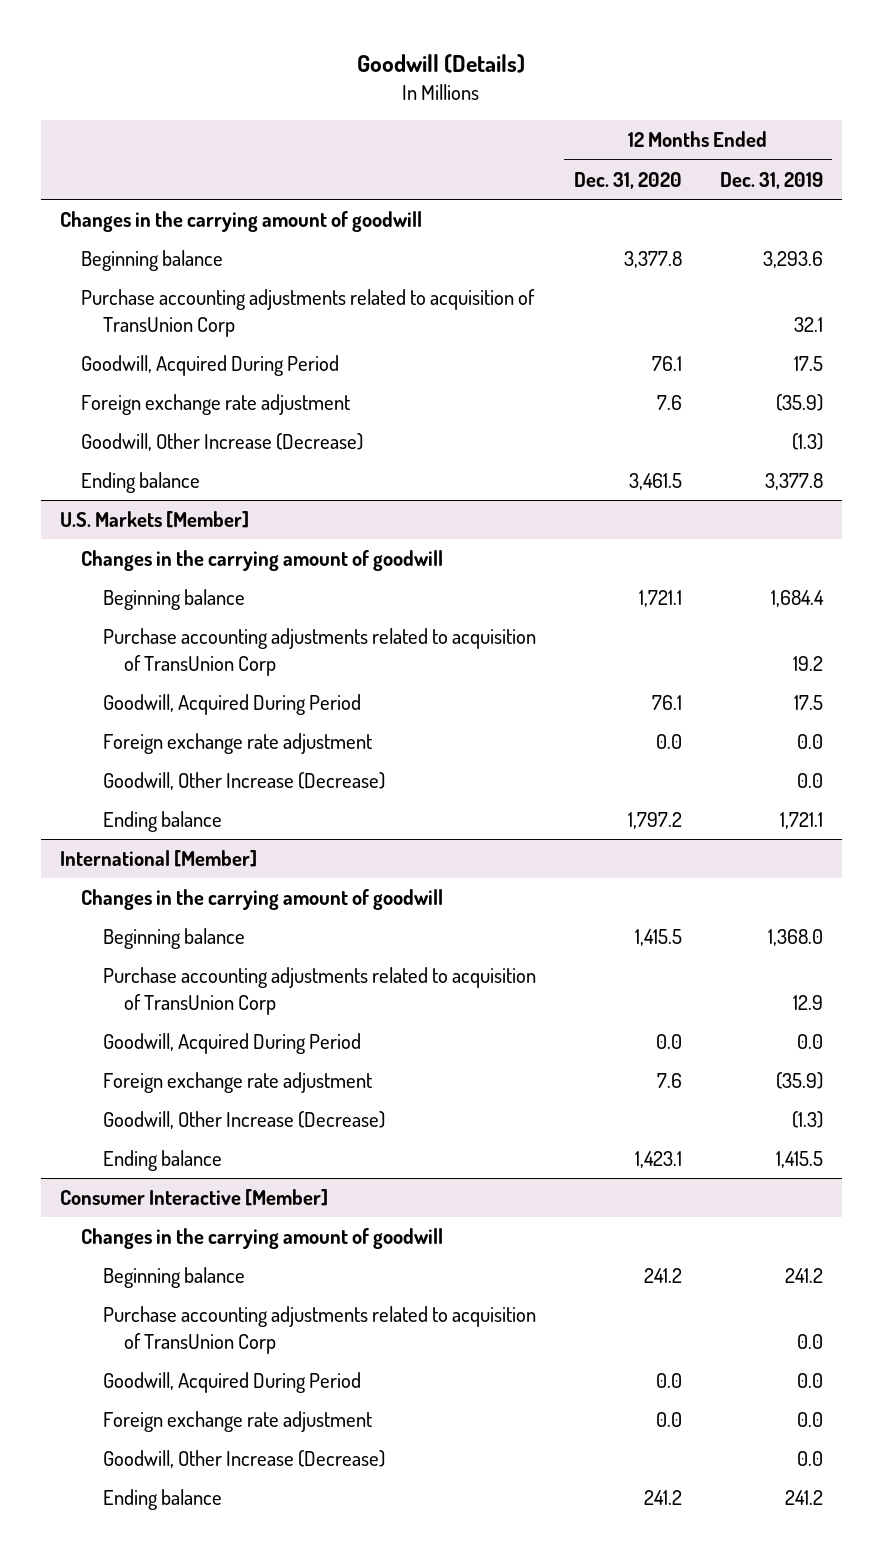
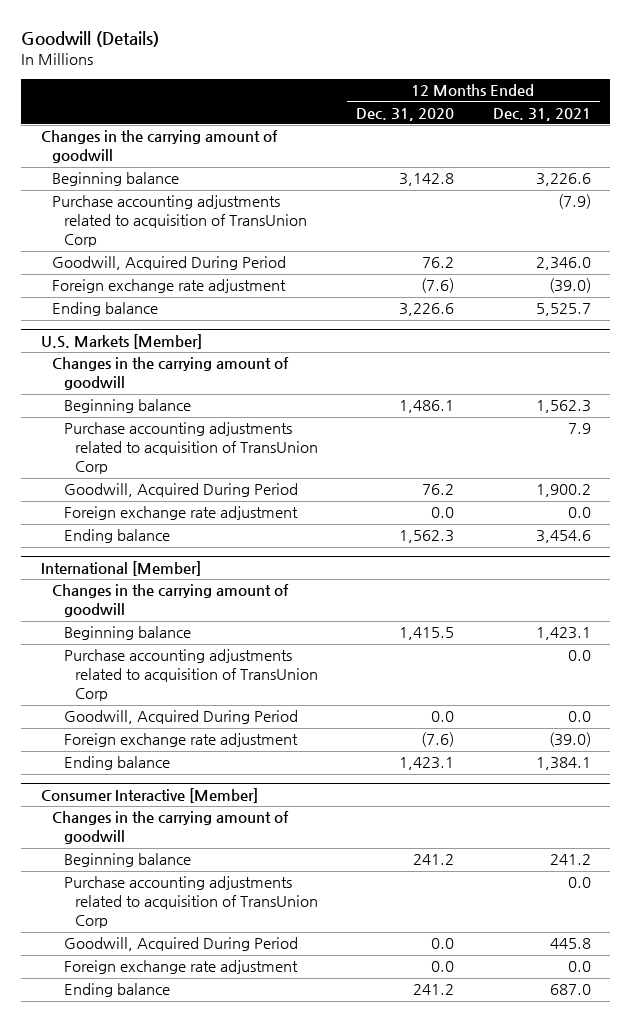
[719,171,823,189] Dec. 31, 2019 -> none
none -> [492,107,591,121] Dec. 31, 2021
[623,251,682,269] 3,377.8 -> [399,173,455,187] 3,142.8
[81,433,364,452] Goodwill, Other Increase (Decrease) -> none
[651,356,682,372] 76.1 -> [422,257,455,269] 76.2
[656,395,682,411] 7.6 -> [421,278,455,294] (7.6)
[628,473,682,491] 3,461.5 -> [399,303,455,317] 3,226.6
[638,590,682,608] 1,721.1 -> [399,400,455,414] 1,486.1
[651,695,682,711] 76.1 -> [422,484,455,496] 76.2
[102,772,385,791] Goodwill, Other Increase (Decrease) -> none
[627,812,682,830] 1,797.2 -> [399,530,455,544] 1,562.3
[102,1111,385,1130] Goodwill, Other Increase (Decrease) -> none
[656,1073,682,1089] 7.6 -> [421,732,455,748] (7.6)
[102,1450,385,1469] Goodwill, Other Increase (Decrease) -> none

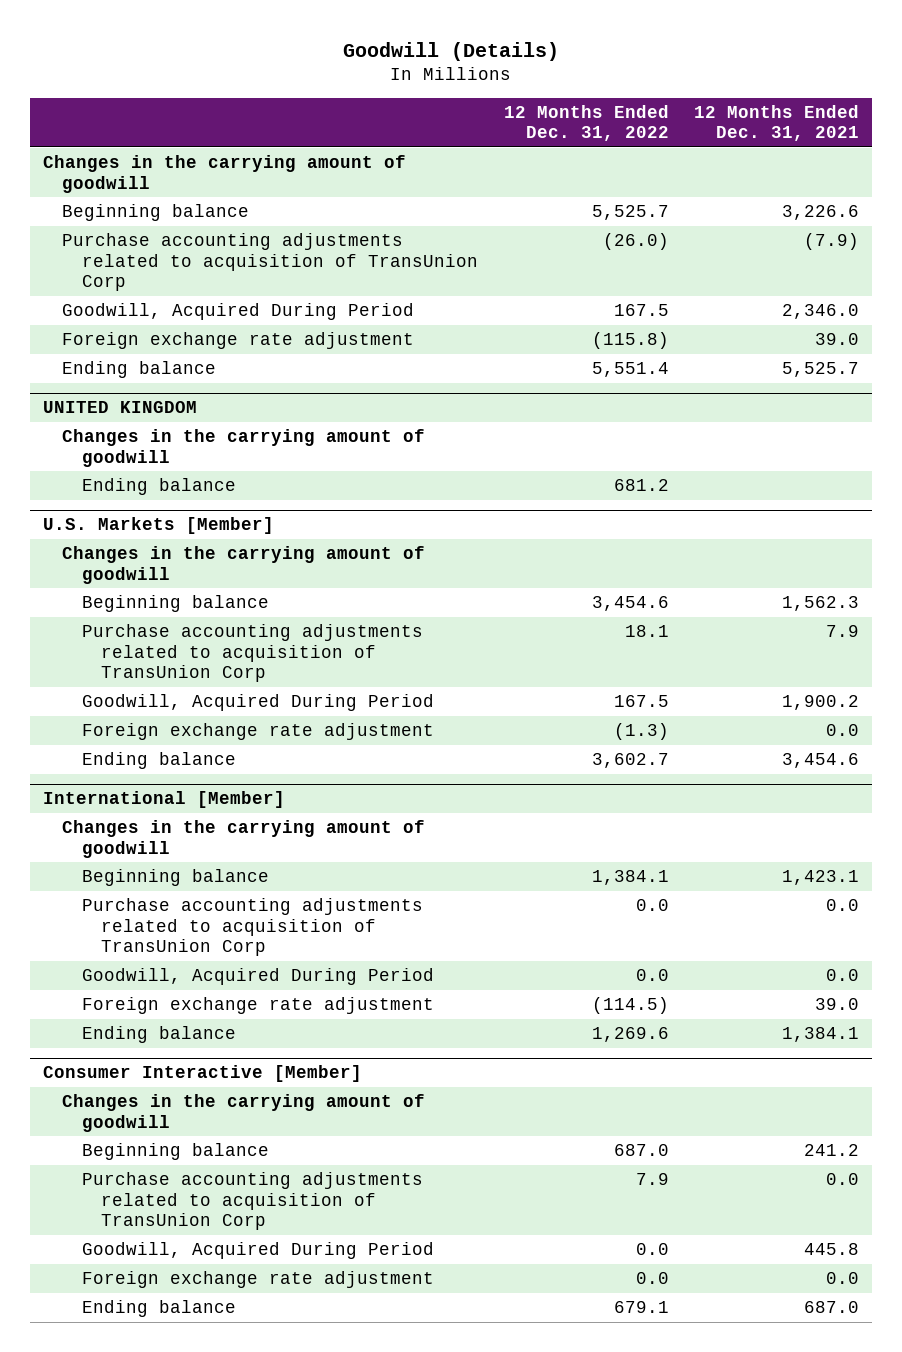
[356,107,455,121] Dec. 31, 2020 -> none
none -> [503,104,669,142] 12 Months Ended Dec. 31, 2022
[548,278,591,294] (39.0) -> [815,333,860,346] 39.0
none -> [42,401,197,414] UNITED KINGDOM
none -> [62,429,426,467] Changes in the carrying amount of goodwill
none -> [81,478,236,496] Ending balance
[548,732,591,748] (39.0) -> [815,998,860,1011] 39.0

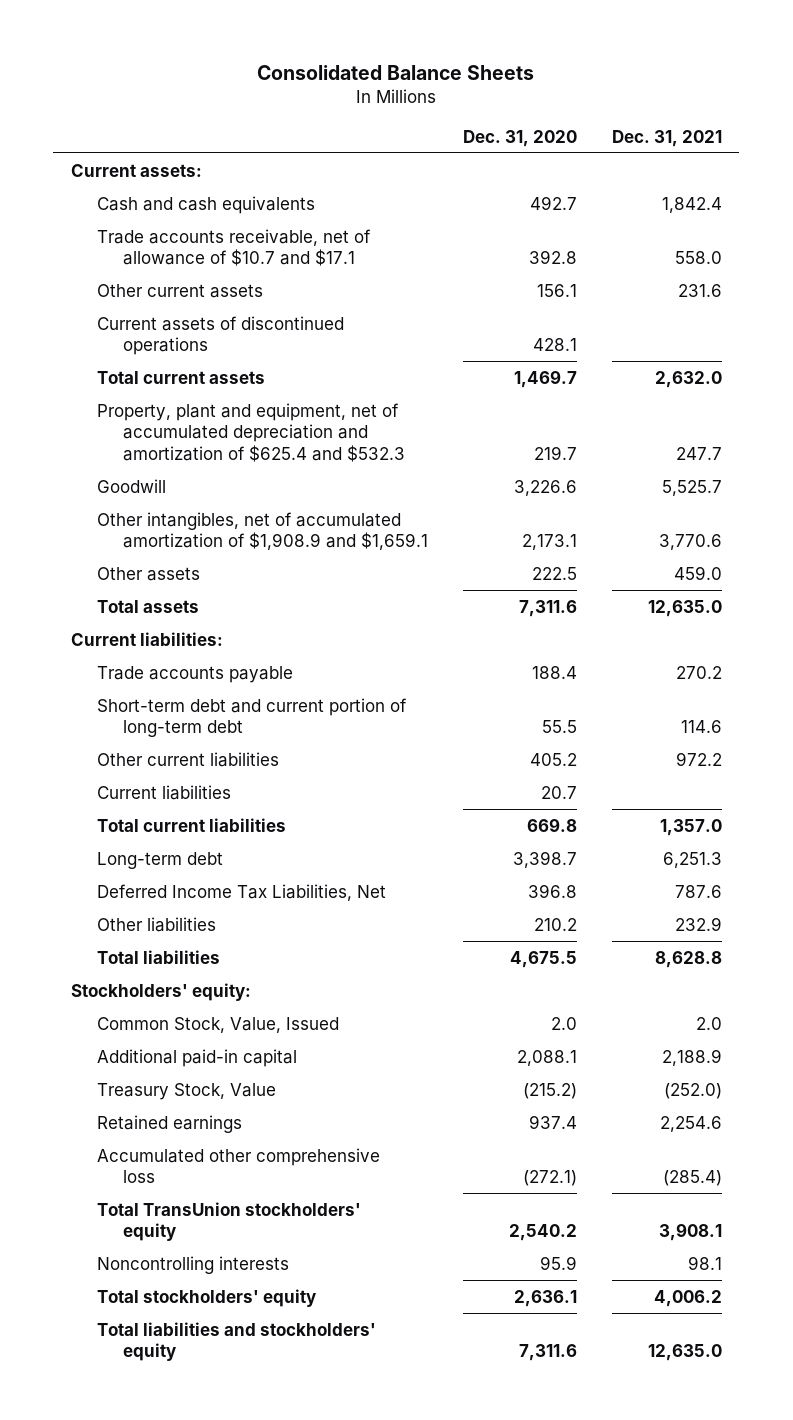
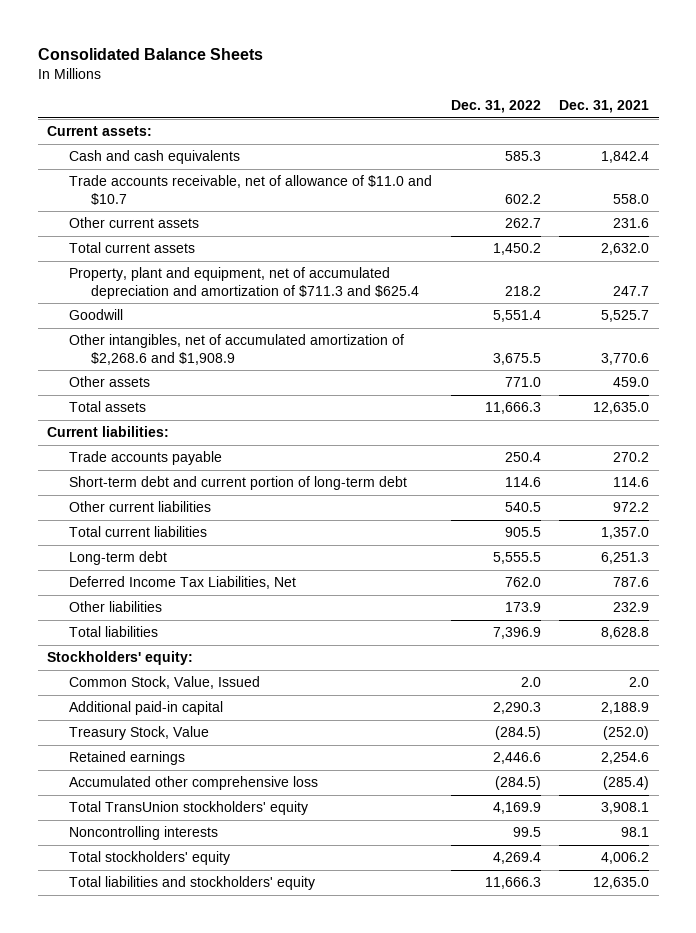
[463,129,578,147] Dec. 31, 2020 -> none
none -> [450,100,541,114] Dec. 31, 2022
[97,228,372,267] Trade accounts receivable, net of allowance of $10.7 and $17.1 -> [69,175,433,205] Trade accounts receivable, net of allowance of $11.0 and $10.7
[97,315,345,356] Current assets of discontinued operations -> none
[97,402,406,462] Property, plant and equipment, net of accumulated depreciation and amortization of $625.4 and $532.3 -> [69,267,420,299] Property, plant and equipment, net of accumulated depreciation and amortization of $711.3 and $625.4
[97,511,429,551] Other intangibles, net of accumulated amortization of $1,908.9 and $1,659.1 -> [69,334,405,365] Other intangibles, net of accumulated amortization of $2,268.6 and $1,908.9
[97,784,232,800] Current liabilities -> none

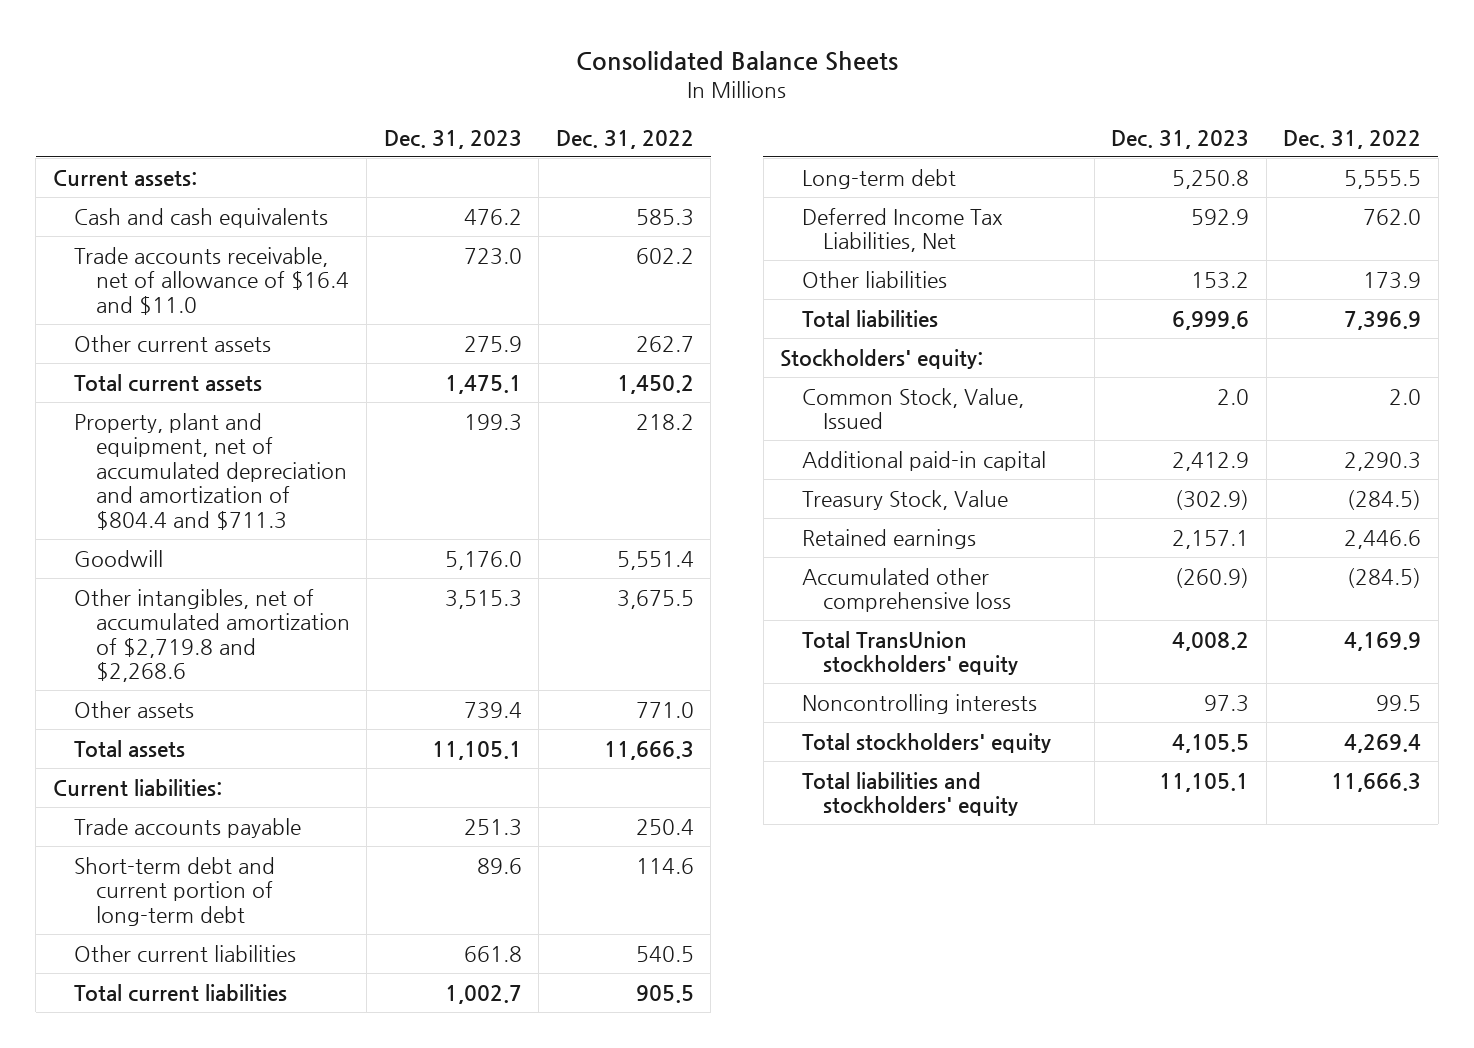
[559,100,650,114] Dec. 31, 2021 -> none
none -> [383,129,522,149] Dec. 31, 2023
[69,175,433,205] Trade accounts receivable, net of allowance of $11.0 and $10.7 -> [74,246,349,315] Trade accounts receivable, net of allowance of $16.4 and $11.0
[69,267,420,299] Property, plant and equipment, net of accumulated depreciation and amortization of $711.3 and $625.4 -> [74,412,347,530] Property, plant and equipment, net of accumulated depreciation and amortization of $804.4 and $711.3
[69,334,405,365] Other intangibles, net of accumulated amortization of $2,268.6 and $1,908.9 -> [74,588,350,683] Other intangibles, net of accumulated amortization of $2,719.8 and $2,268.6

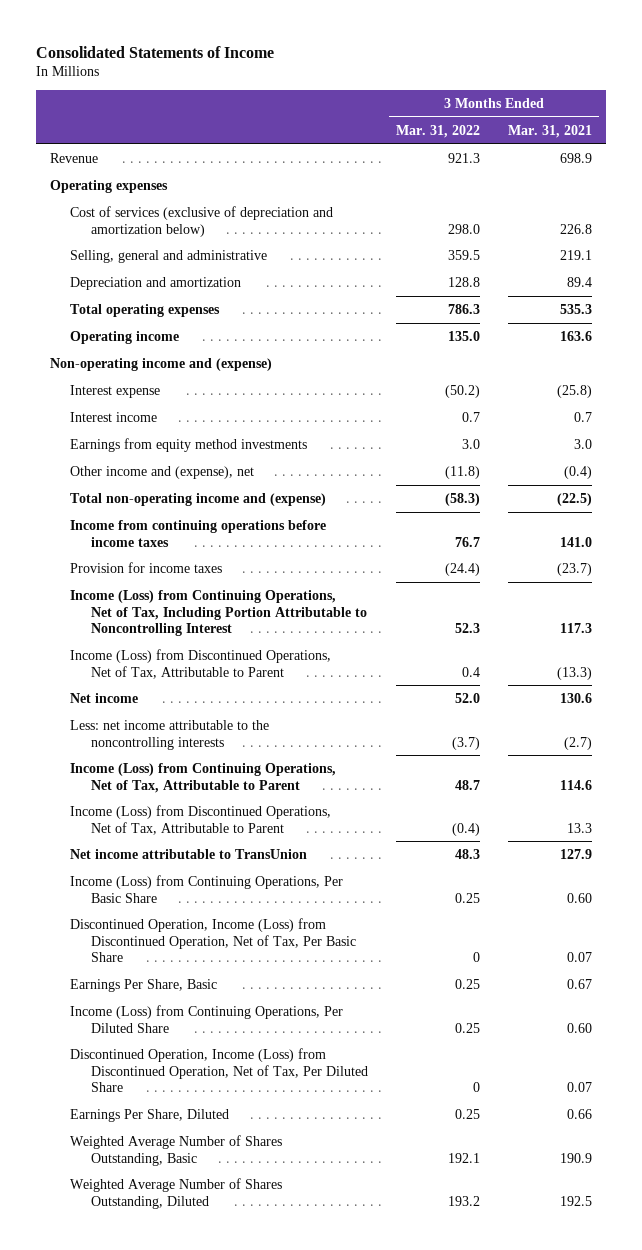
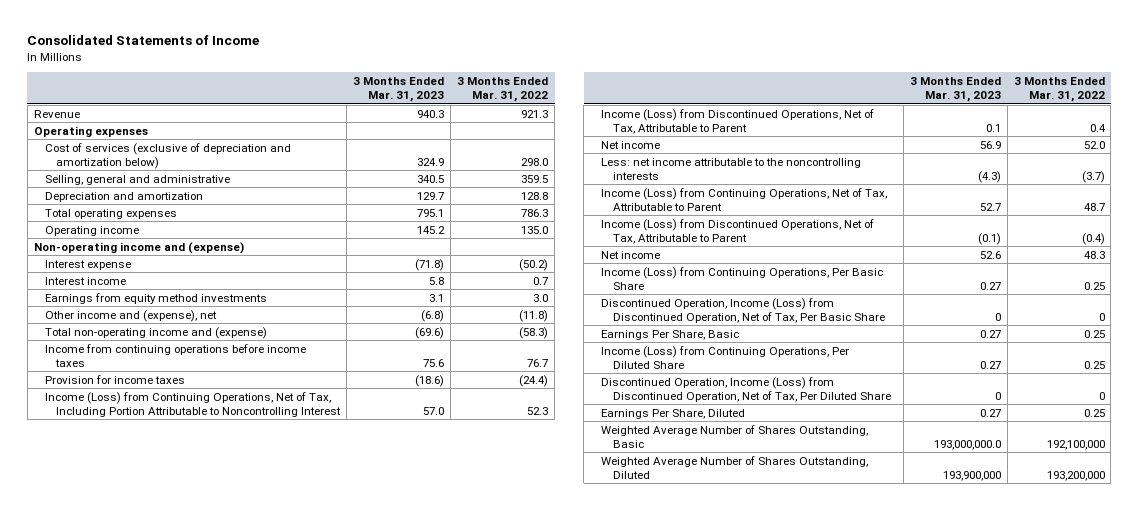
[507,124,592,138] Mar. 31, 2021 -> none
none -> [353,77,445,103] 3 Months Ended Mar. 31, 2023
[70,848,308,859] Net income attributable to TransUnion -> [601,250,661,259] Net income
[447,1152,480,1163] 192.1 -> [1046,439,1105,450] 192,100,000
[447,1195,480,1206] 193.2 -> [1046,470,1105,481] 193,200,000

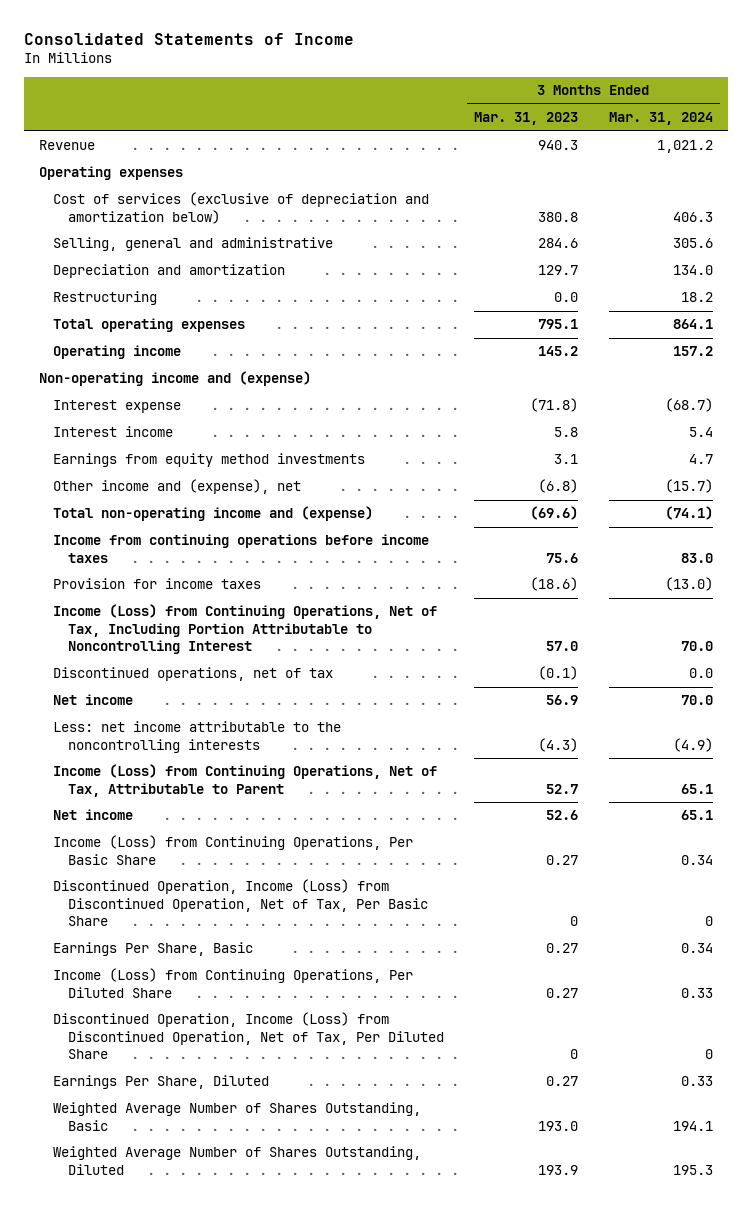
[457,77,549,103] 3 Months Ended Mar. 31, 2022 -> none
none -> [608,112,713,126] Mar. 31, 2024
[417,157,445,166] 324.9 -> [538,211,579,222] 380.8
[417,174,445,183] 340.5 -> [538,238,579,249] 284.6
none -> [53,291,158,306] Restructuring
[601,108,875,134] Income (Loss) from Discontinued Operations, Net of Tax, Attributable to Parent -> [53,667,334,682] Discontinued operations, net of tax
[985,123,1001,132] 0.1 -> [538,666,579,681] (0.1)
[601,218,875,244] Income (Loss) from Discontinued Operations, Net of Tax, Attributable to Parent -> none
[933,439,1001,450] 193,000,000.0 -> [538,1120,579,1131] 193.0
[942,470,1001,481] 193,900,000 -> [538,1164,579,1175] 193.9

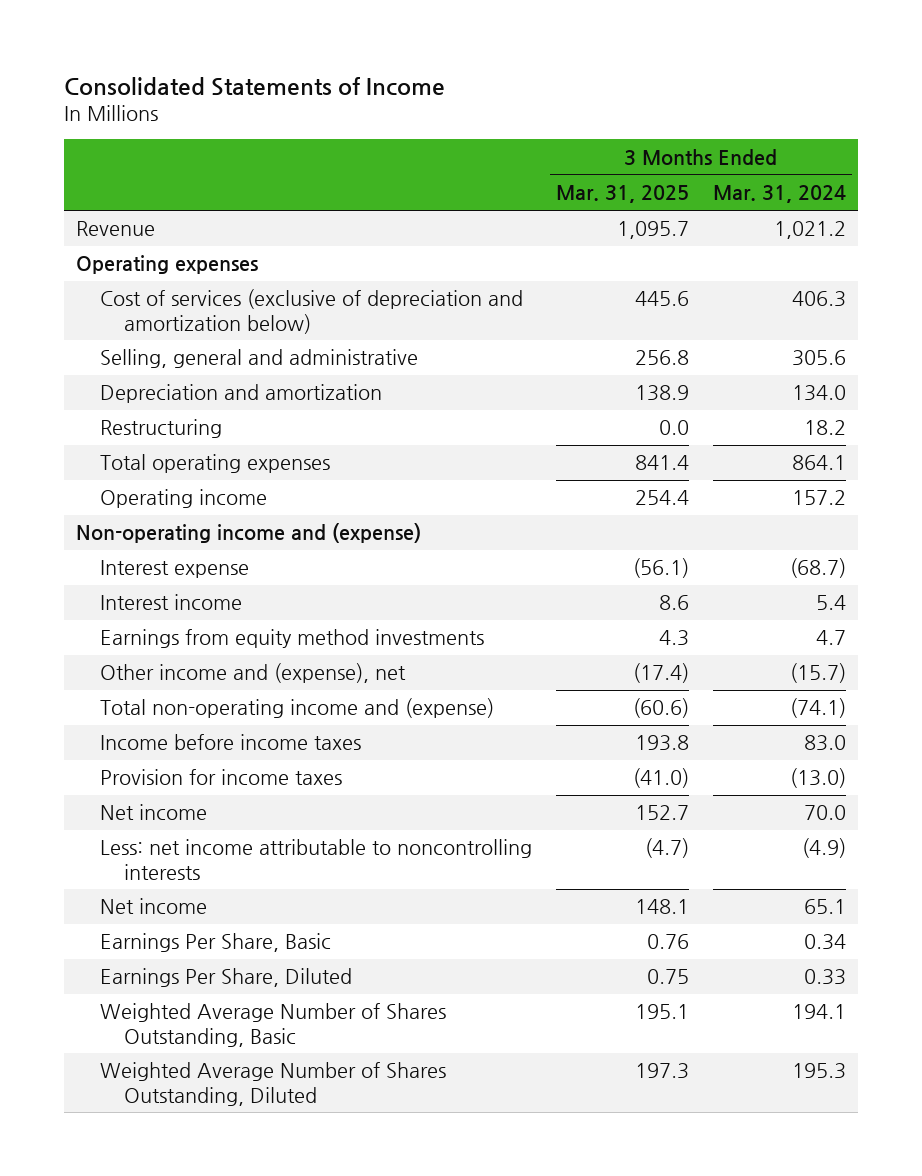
[474,112,579,126] Mar. 31, 2023 -> none
none -> [555,185,689,204] Mar. 31, 2025
[53,534,430,563] Income from continuing operations before income taxes -> [99,734,361,751] Income before income taxes
[53,604,438,655] Income (Loss) from Continuing Operations, Net of Tax, Including Portion Attributable to Noncontrolling Interest -> none
[53,667,334,682] Discontinued operations, net of tax -> none
[53,764,438,797] Income (Loss) from Continuing Operations, Net of Tax, Attributable to Parent -> none
[53,721,342,753] Less: net income attributable to the noncontrolling interests -> [99,839,532,880] Less: net income attributable to noncontrolling interests
[53,835,414,865] Income (Loss) from Continuing Operations, Per Basic Share -> none
[53,879,428,927] Discontinued Operation, Income (Loss) from Discontinued Operation, Net of Tax, Per Basic Share -> none
[53,968,414,998] Income (Loss) from Continuing Operations, Per Diluted Share -> none
[53,1012,444,1060] Discontinued Operation, Income (Loss) from Discontinued Operation, Net of Tax, Per Diluted Share -> none

